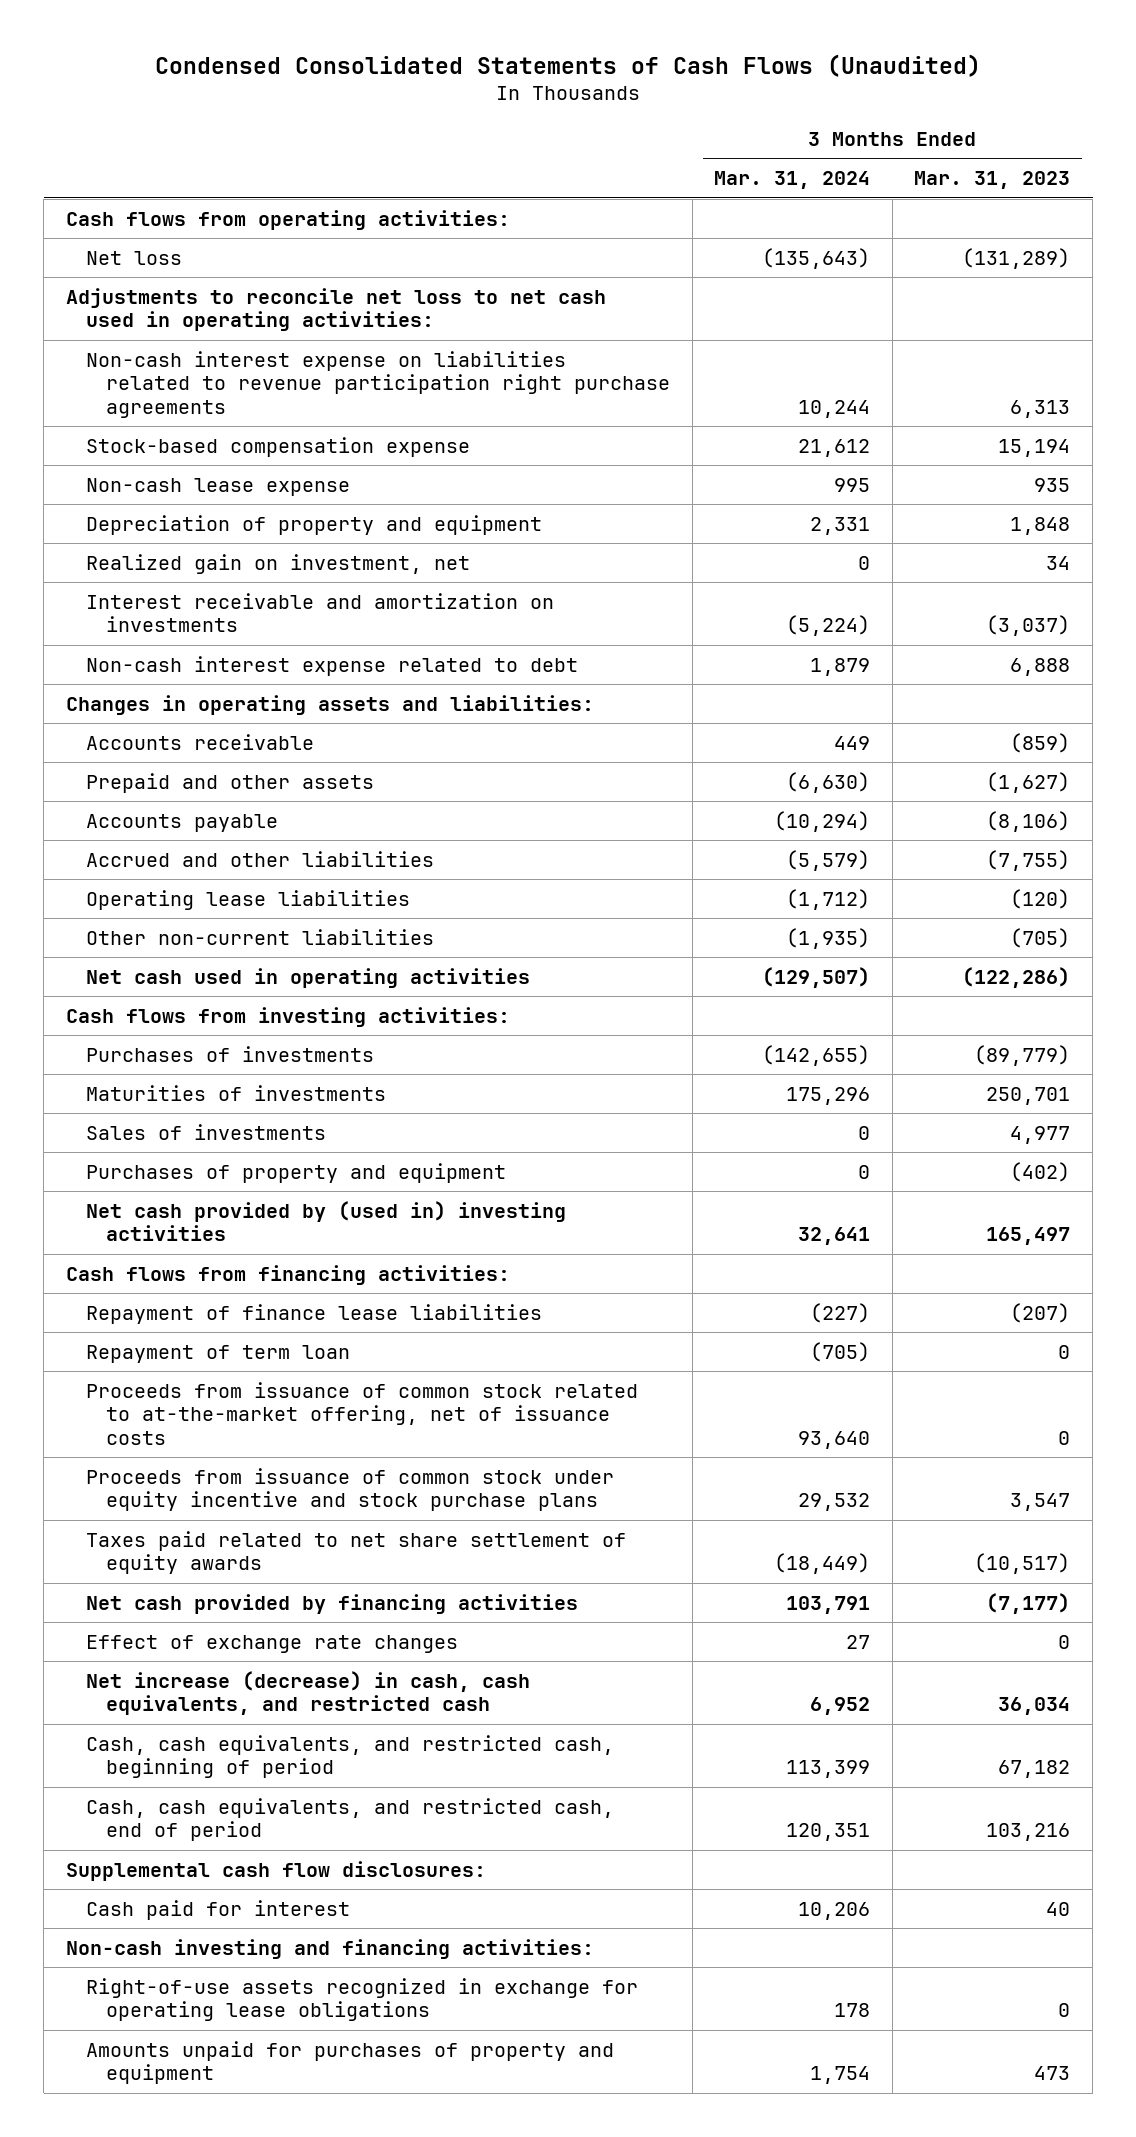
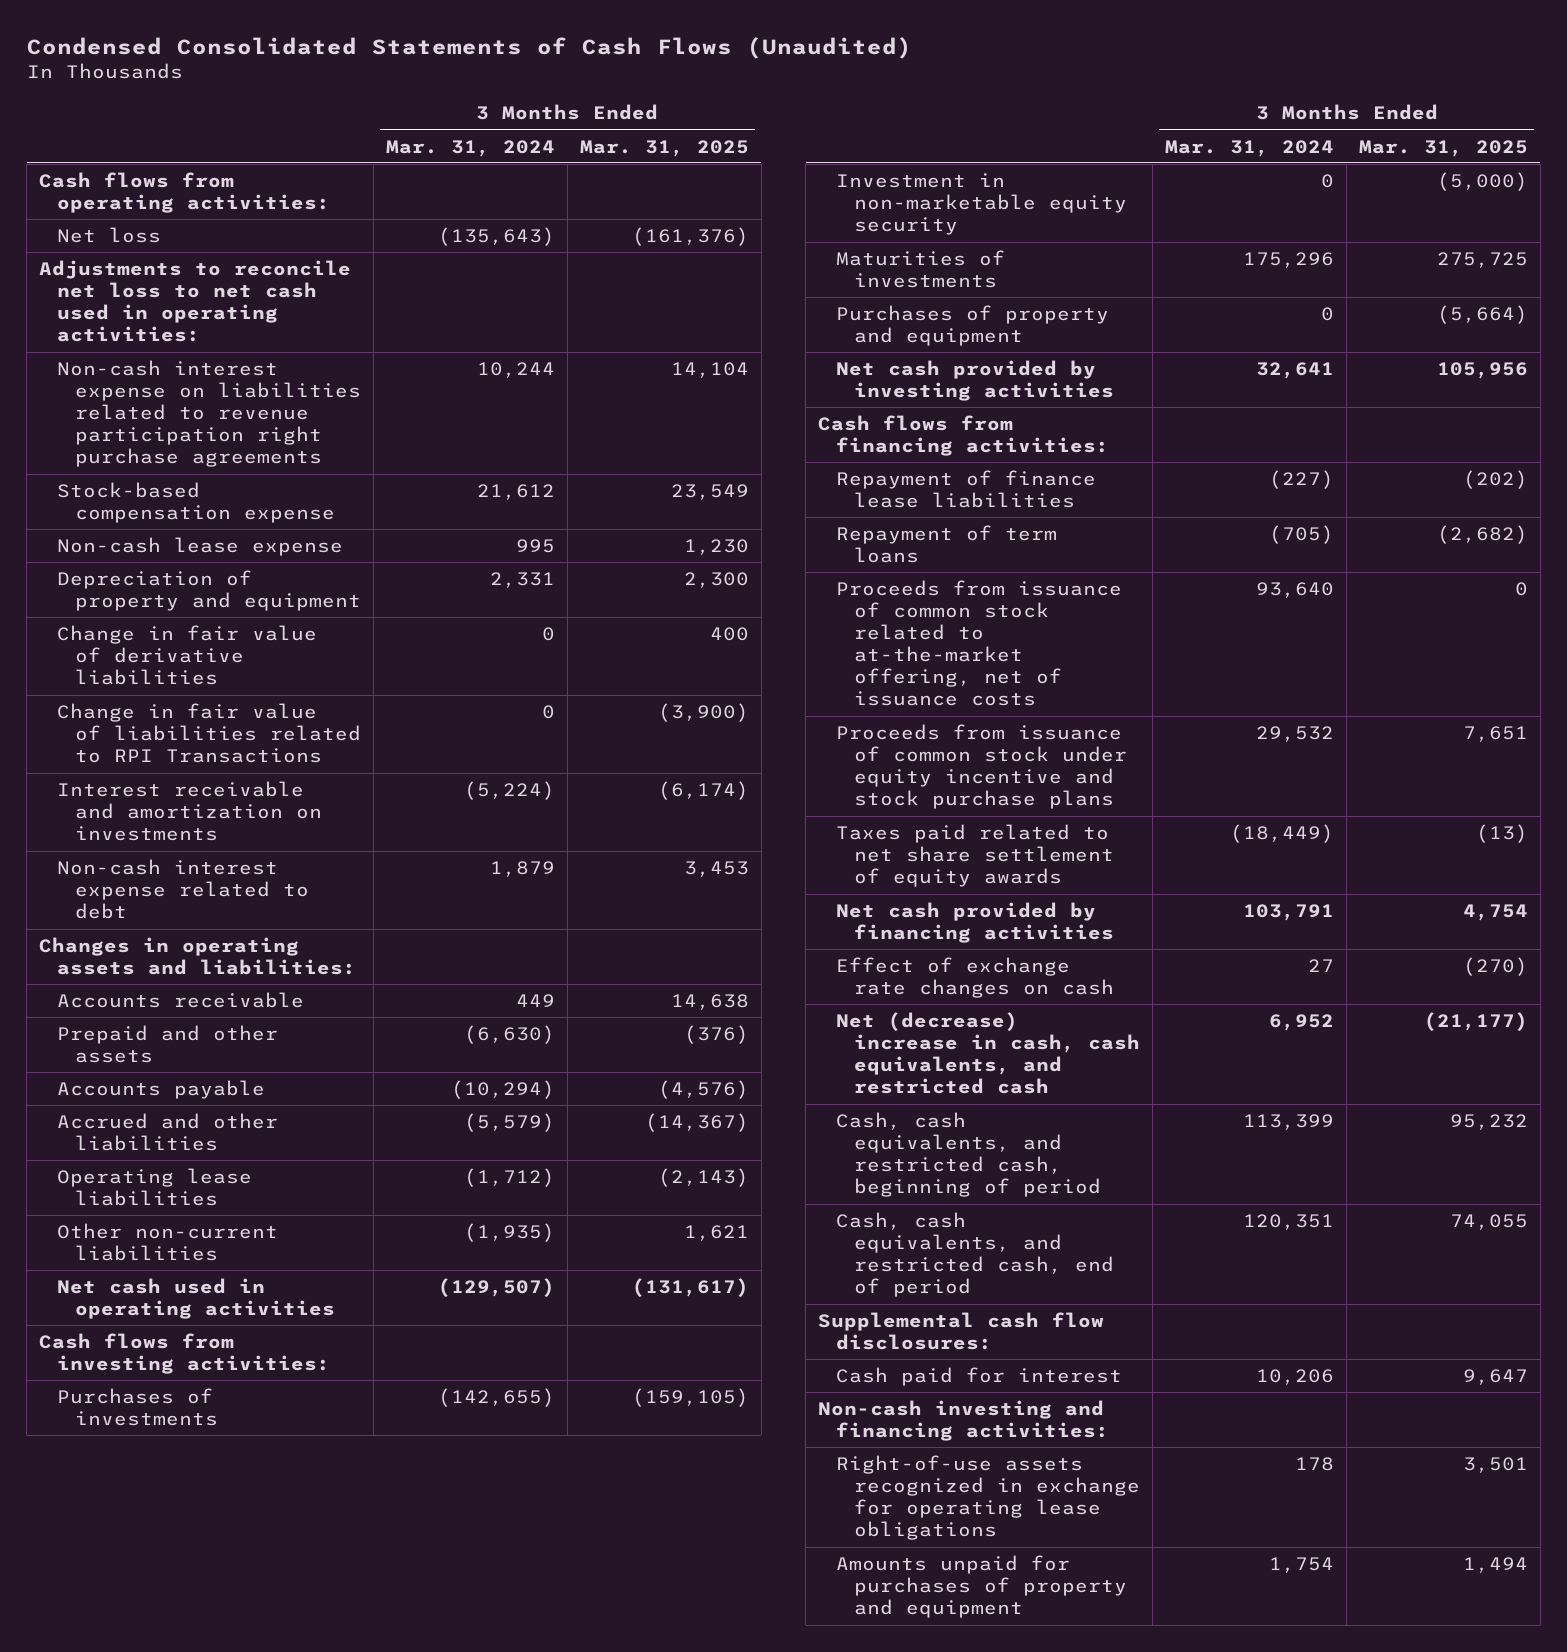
[914,171,1071,190] Mar. 31, 2023 -> none
none -> [579,139,749,157] Mar. 31, 2025
[86,553,471,574] Realized gain on investment, net -> none
none -> [57,624,318,686] Change in fair value of derivative liabilities
none -> [57,702,362,764] Change in fair value of liabilities related to RPI Transactions
none -> [836,172,1128,236] Investment in non-marketable equity security
[86,1123,327,1140] Sales of investments -> none
[86,1200,567,1242] Net cash provided by (used in) investing activities -> [836,359,1115,402] Net cash provided by investing activities
[86,1344,351,1363] Repayment of term loan -> [836,524,1058,564] Repayment of term loans
[86,1634,459,1653] Effect of exchange rate changes -> [836,956,1115,999] Effect of exchange rate changes on cash
[86,1670,531,1716] Net increase (decrease) in cash, cash equivalents, and restricted cash -> [836,1011,1141,1095] Net (decrease) increase in cash, cash equivalents, and restricted cash

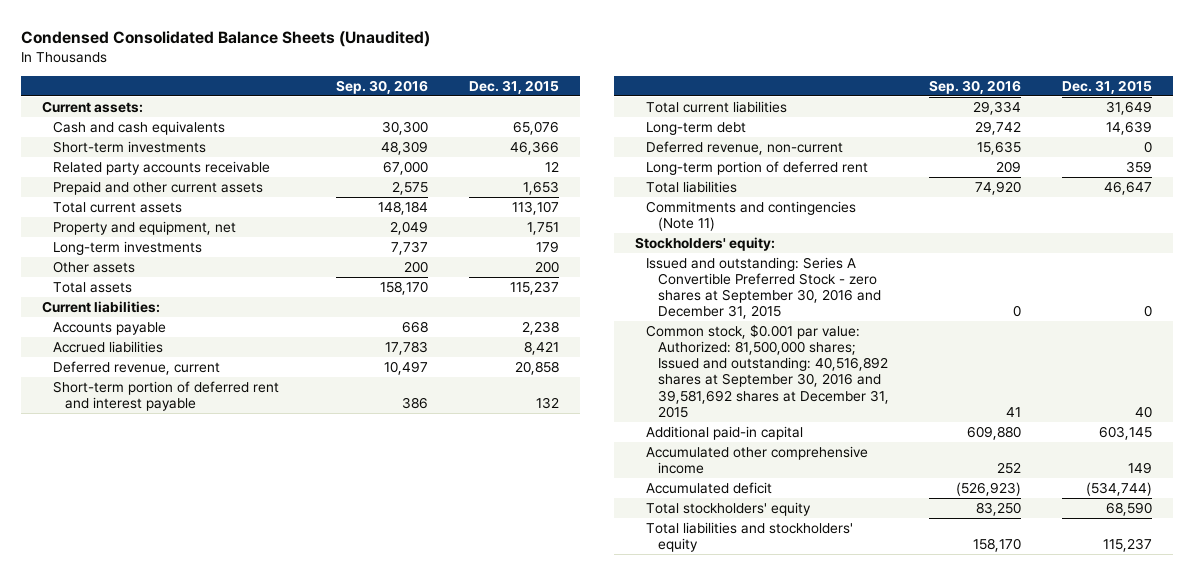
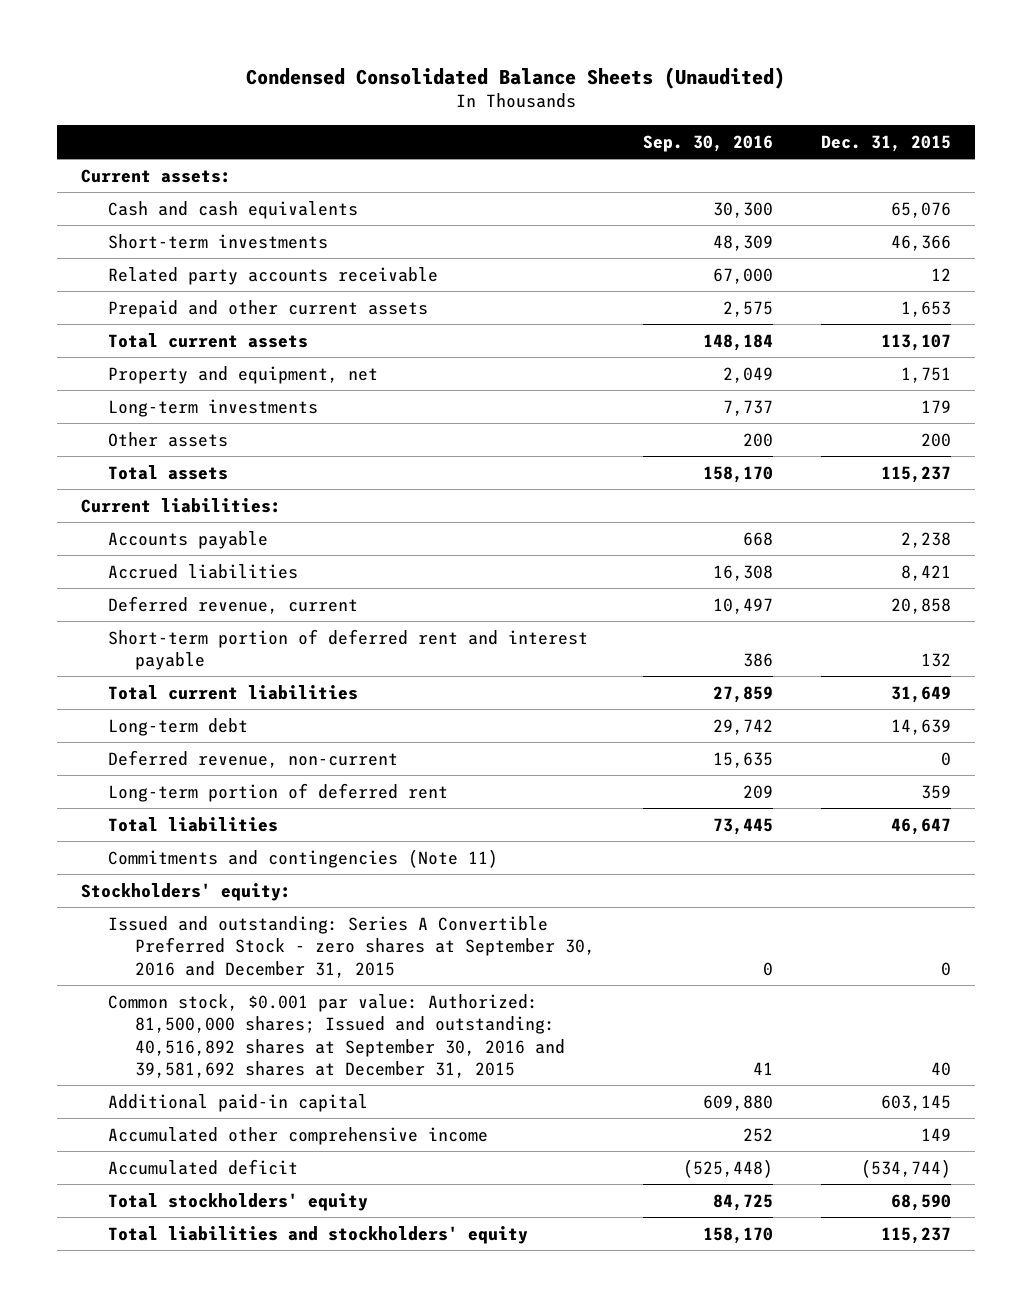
[385,340,429,355] 17,783 -> [713,564,774,581] 16,308
[973,100,1022,115] 29,334 -> [713,685,774,703] 27,859
[975,180,1022,195] 74,920 -> [713,817,774,835] 73,445
[956,481,1022,496] (526,923) -> [683,1158,774,1178] (525,448)
[976,501,1022,516] 83,250 -> [713,1193,774,1211] 84,725

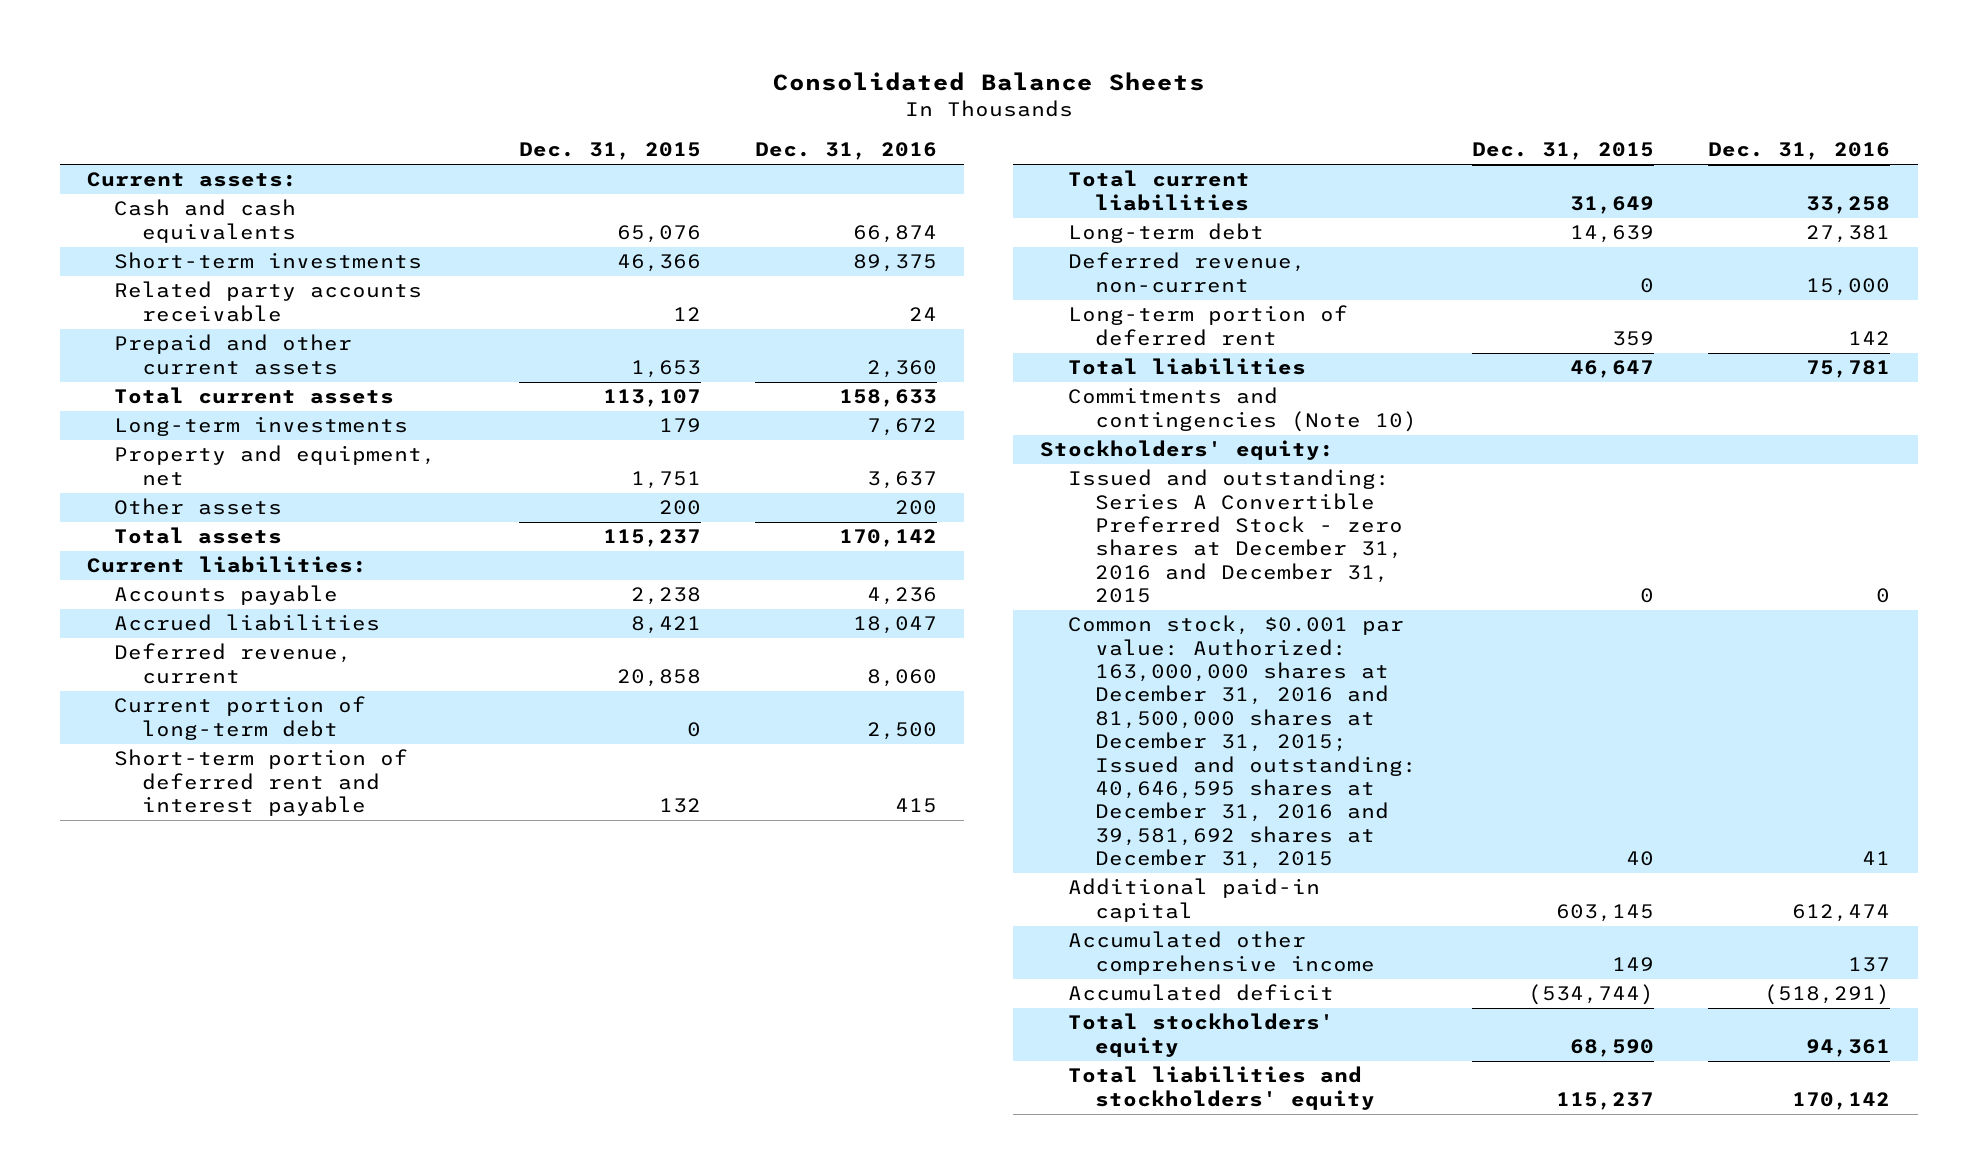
[245,66,785,89] Condensed Consolidated Balance Sheets (Unaudited) -> [772,71,1205,91] Consolidated Balance Sheets
[643,134,774,152] Sep. 30, 2016 -> none
none -> [755,142,938,161] Dec. 31, 2016
[107,365,378,384] Property and equipment, net -> [114,445,437,486] Property and equipment, net
none -> [114,696,367,740] Current portion of long-term debt
[107,848,498,868] Commitments and contingencies (Note 11) -> [1067,387,1418,432] Commitments and contingencies (Note 10)
[107,915,596,978] Issued and outstanding: Series A Convertible Preferred Stock - zero shares at September 30, 2016 and December 31, 2015 -> [1067,469,1404,604] Issued and outstanding: Series A Convertible Preferred Stock - zero shares at December 31, 2016 and December 31, 2015
[107,993,566,1079] Common stock, $0.001 par value: Authorized: 81,500,000 shares; Issued and outstanding: 40,516,892 shares at September 30, 2016 and 39,581,692 shares at December 31, 2015 -> [1067,615,1418,870] Common stock, $0.001 par value: Authorized: 163,000,000 shares at December 31, 2016 and 81,500,000 shares at December 31, 2015; Issued and outstanding: 40,646,595 shares at December 31, 2016 and 39,581,692 shares at December 31, 2015

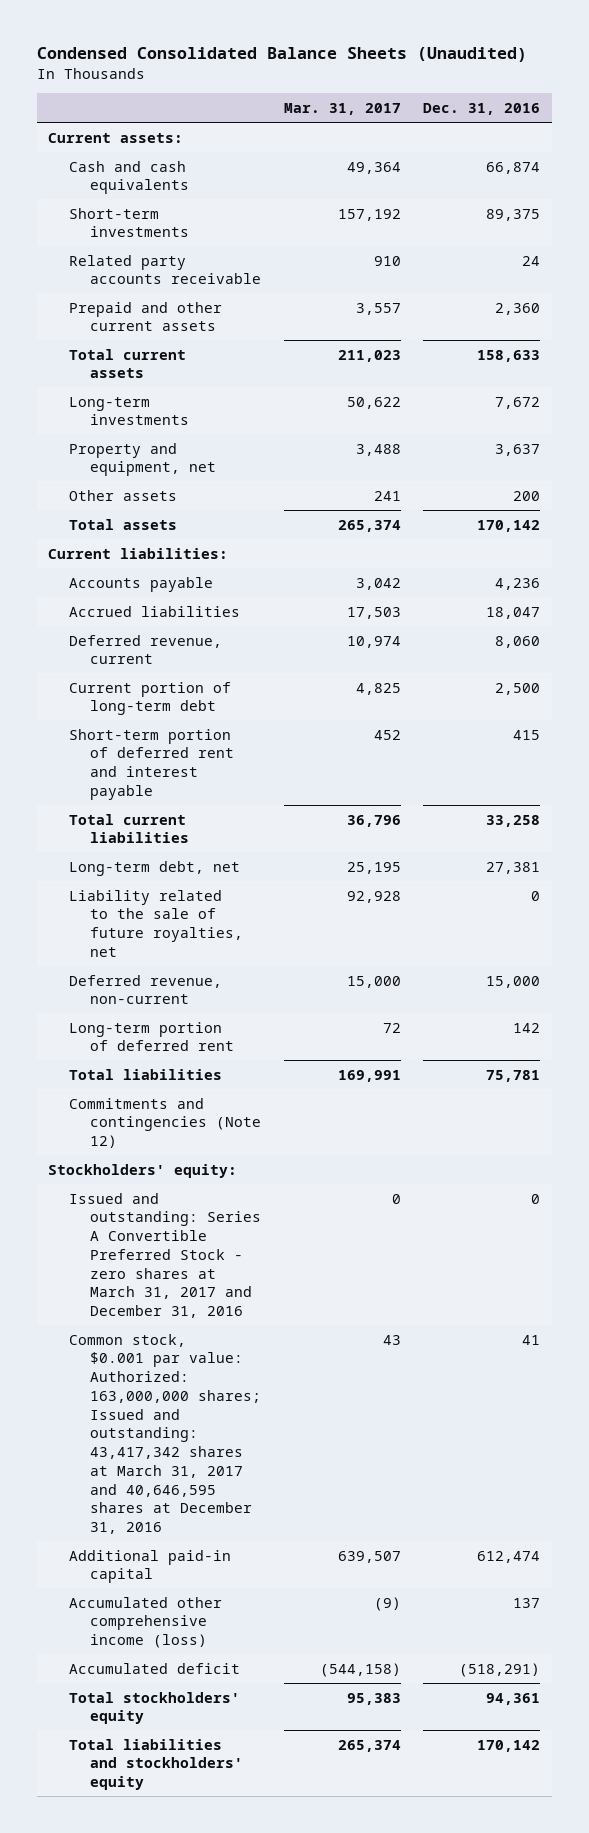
[772,71,1205,91] Consolidated Balance Sheets -> [37,47,528,63] Condensed Consolidated Balance Sheets (Unaudited)
[518,142,701,161] Dec. 31, 2015 -> none
none -> [283,102,401,115] Mar. 31, 2017
[1067,223,1264,244] Long-term debt -> [69,860,241,876] Long-term debt, net
none -> [69,889,244,957] Liability related to the sale of future royalties, net
[1067,387,1418,432] Commitments and contingencies (Note 10) -> [69,1097,262,1149] Commitments and contingencies (Note 12)
[1067,469,1404,604] Issued and outstanding: Series A Convertible Preferred Stock - zero shares at December 31, 2016 and December 31, 2015 -> [69,1192,262,1319] Issued and outstanding: Series A Convertible Preferred Stock - zero shares at March 31, 2017 and December 31, 2016
[1067,615,1418,870] Common stock, $0.001 par value: Authorized: 163,000,000 shares at December 31, 2016 and 81,500,000 shares at December 31, 2015; Issued and outstanding: 40,646,595 shares at December 31, 2016 and 39,581,692 shares at December 31, 2015 -> [69,1333,262,1535] Common stock, $0.001 par value: Authorized: 163,000,000 shares; Issued and outstanding: 43,417,342 shares at March 31, 2017 and 40,646,595 shares at December 31, 2016
[1067,931,1376,975] Accumulated other comprehensive income -> [69,1596,223,1649] Accumulated other comprehensive income (loss)

